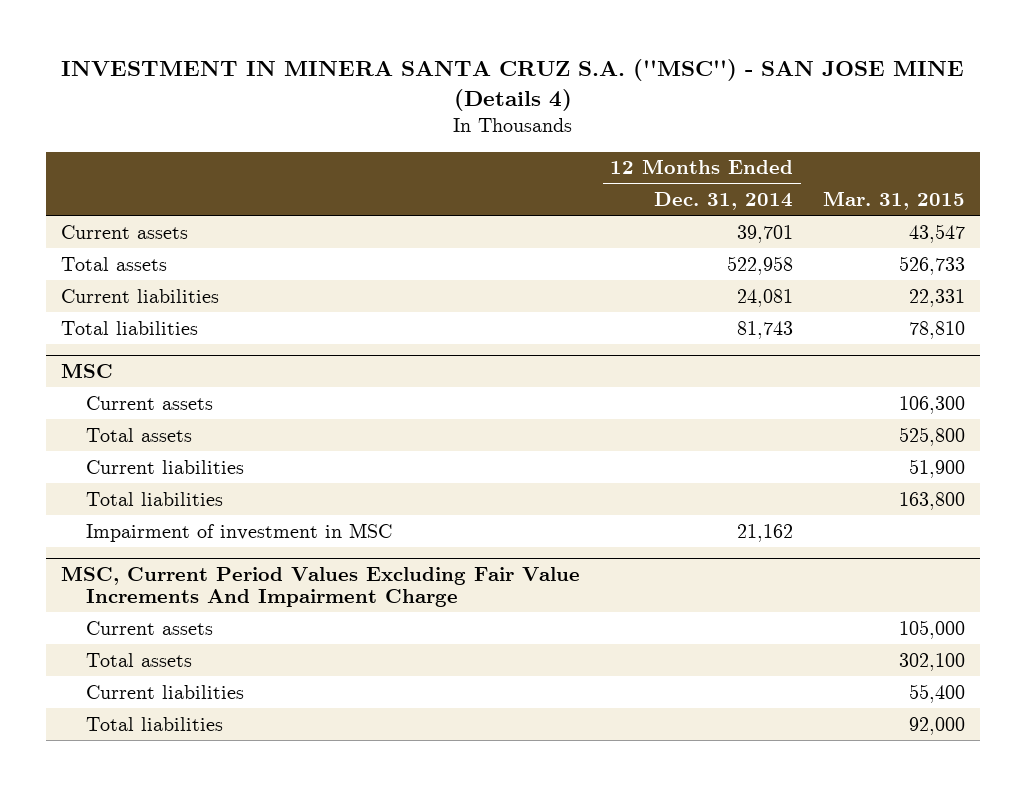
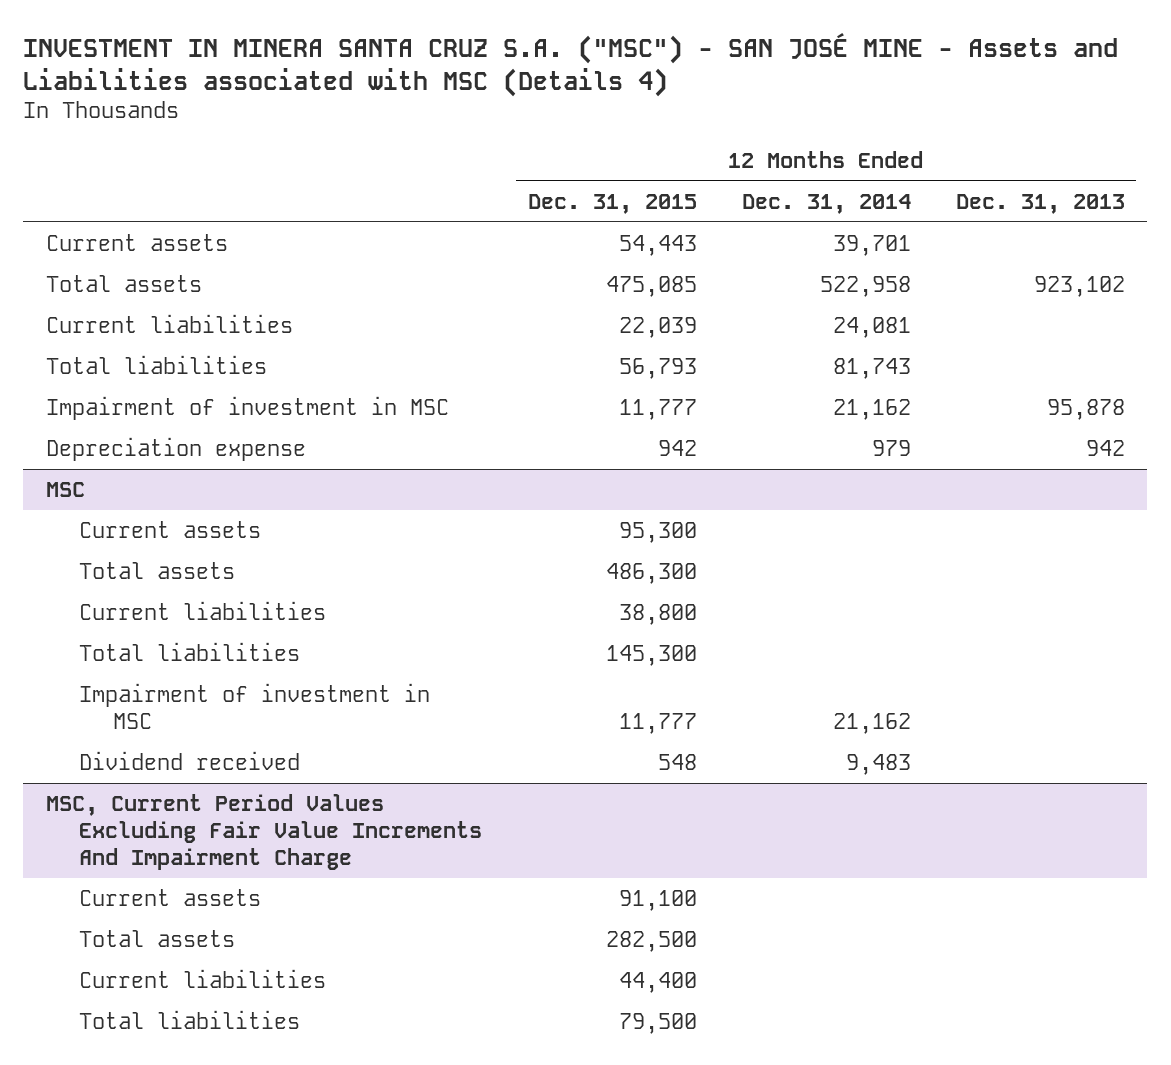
[61,59,965,112] INVESTMENT IN MINERA SANTA CRUZ S.A. (''MSC'') - SAN JOSE MINE (Details 4) -> [23,32,1119,97] INVESTMENT IN MINERA SANTA CRUZ S.A. ("MSC") - SAN JOSÉ MINE - Assets and Liabilities associated with MSC (Details 4)
[823,191,966,211] Mar. 31, 2015 -> none
none -> [527,193,697,214] Dec. 31, 2015
none -> [955,193,1125,214] Dec. 31, 2013
none -> [46,395,450,420] Impairment of investment in MSC
none -> [46,436,307,461] Depreciation expense
none -> [79,750,301,770] Dividend received

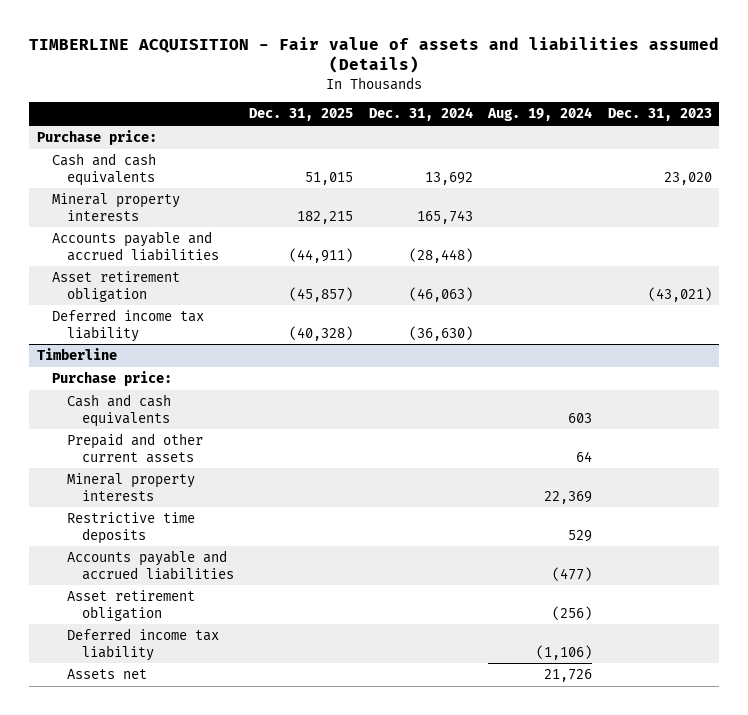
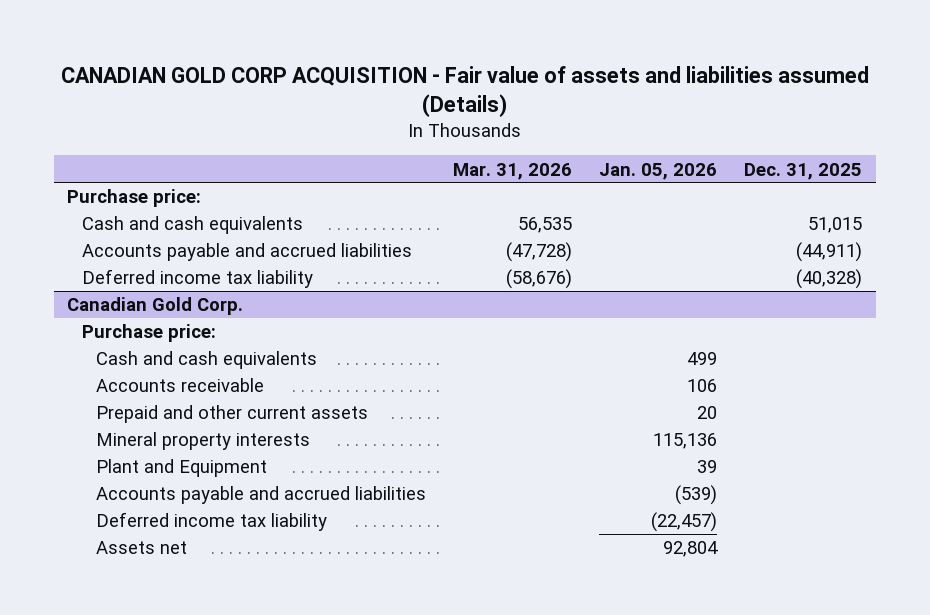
[29,36,720,74] TIMBERLINE ACQUISITION - Fair value of assets and liabilities assumed (Details) -> [60,65,869,117] CANADIAN GOLD CORP ACQUISITION - Fair value of assets and liabilities assumed (Details)
[368,107,473,122] Dec. 31, 2024 -> none
[487,107,593,122] Aug. 19, 2024 -> none
[607,108,712,122] Dec. 31, 2023 -> none
none -> [453,162,573,180] Mar. 31, 2026
none -> [599,162,718,180] Jan. 05, 2026
[51,193,180,221] Mineral property interests -> none
[51,271,180,302] Asset retirement obligation -> none
[36,348,117,361] Timberline -> none
[51,371,172,387] Purchase price: -> none
[66,394,171,427] Cash and cash equivalents -> none
[66,433,203,463] Prepaid and other current assets -> none
[66,473,195,501] Mineral property interests -> none
[66,512,195,544] Restrictive time deposits -> none
[66,550,234,580] Accounts payable and accrued liabilities -> none
[66,590,195,621] Asset retirement obligation -> none
[66,628,219,661] Deferred income tax liability -> none
[66,669,147,680] Assets net -> none
none -> [67,297,244,316] Canadian Gold Corp.
none -> [81,324,216,343] Purchase price:
none -> [96,351,318,370] Cash and cash equivalents
none -> [96,378,265,393] Accounts receivable
none -> [96,405,369,424] Prepaid and other current assets
none -> [96,432,311,451] Mineral property interests
none -> [96,459,268,478] Plant and Equipment
none -> [96,486,427,505] Accounts payable and accrued liabilities
none -> [96,512,328,532] Deferred income tax liability
none -> [96,541,188,555] Assets net

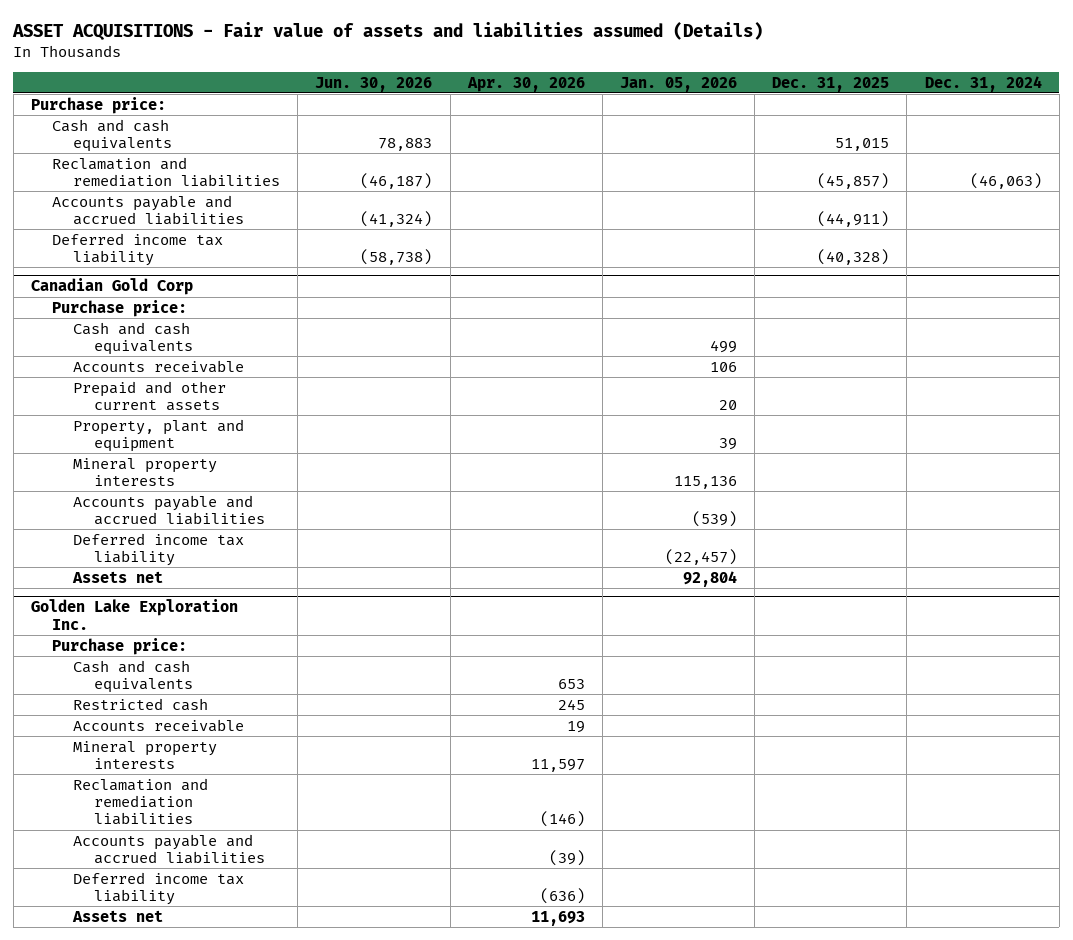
[60,65,869,117] CANADIAN GOLD CORP ACQUISITION - Fair value of assets and liabilities assumed (Details) -> [12,21,764,40] ASSET ACQUISITIONS - Fair value of assets and liabilities assumed (Details)
[453,162,573,180] Mar. 31, 2026 -> none
none -> [315,76,433,92] Jun. 30, 2026
none -> [466,76,585,92] Apr. 30, 2026
none -> [924,75,1042,92] Dec. 31, 2024
none -> [52,156,281,188] Reclamation and remediation liabilities
[67,297,244,316] Canadian Gold Corp. -> [31,278,194,296] Canadian Gold Corp
none -> [73,418,245,453] Property, plant and equipment
[96,459,268,478] Plant and Equipment -> none
none -> [31,599,239,630] Golden Lake Exploration Inc.
none -> [52,637,188,655] Purchase price:
none -> [73,659,194,694] Cash and cash equivalents
none -> [73,697,209,711] Restricted cash
none -> [73,718,245,732] Accounts receivable
none -> [73,740,218,770] Mineral property interests
none -> [73,777,209,826] Reclamation and remediation liabilities
none -> [73,833,266,865] Accounts payable and accrued liabilities
none -> [73,871,245,906] Deferred income tax liability
none -> [72,909,164,922] Assets net

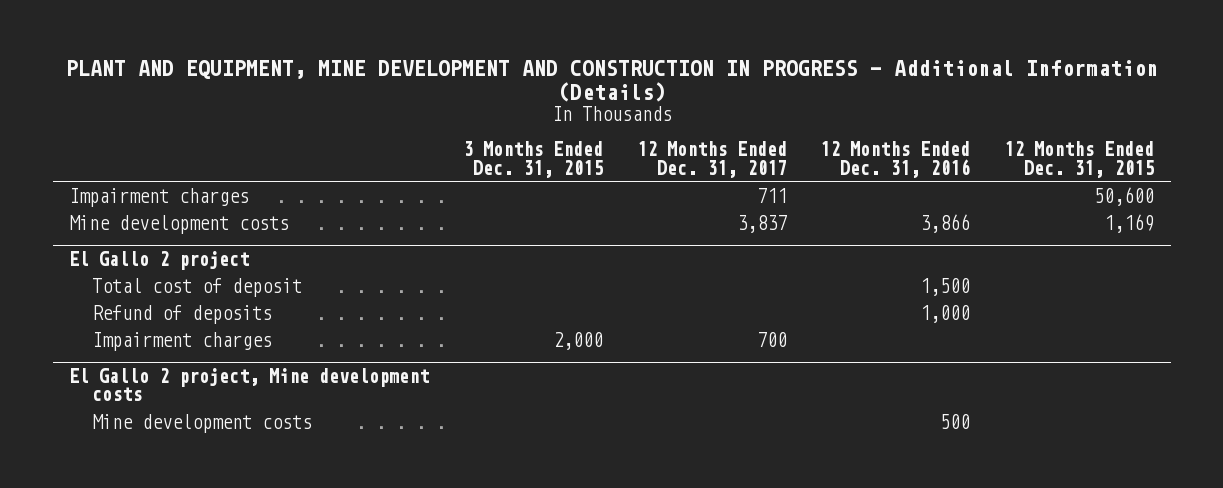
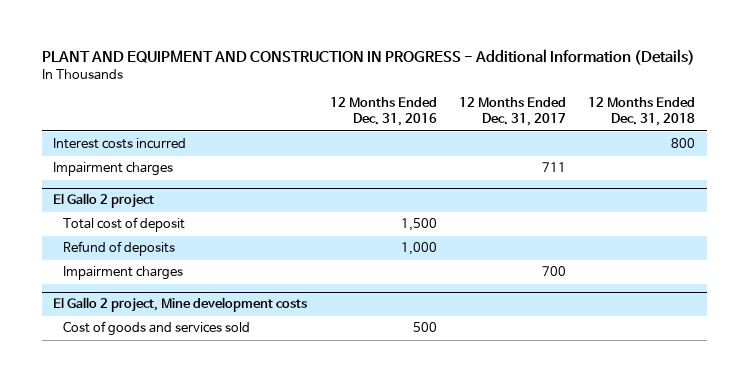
[65,60,1158,103] PLANT AND EQUIPMENT, MINE DEVELOPMENT AND CONSTRUCTION IN PROGRESS - Additional Information (Details) -> [42,48,696,65] PLANT AND EQUIPMENT AND CONSTRUCTION IN PROGRESS - Additional Information (Details)
[463,141,604,178] 3 Months Ended Dec. 31, 2015 -> none
[1004,141,1155,178] 12 Months Ended Dec. 31, 2015 -> none
none -> [588,97,696,127] 12 Months Ended Dec. 31, 2018
none -> [53,138,187,150] Interest costs incurred
[69,214,290,234] Mine development costs -> none
[92,413,313,433] Mine development costs -> none
none -> [62,321,250,337] Cost of goods and services sold

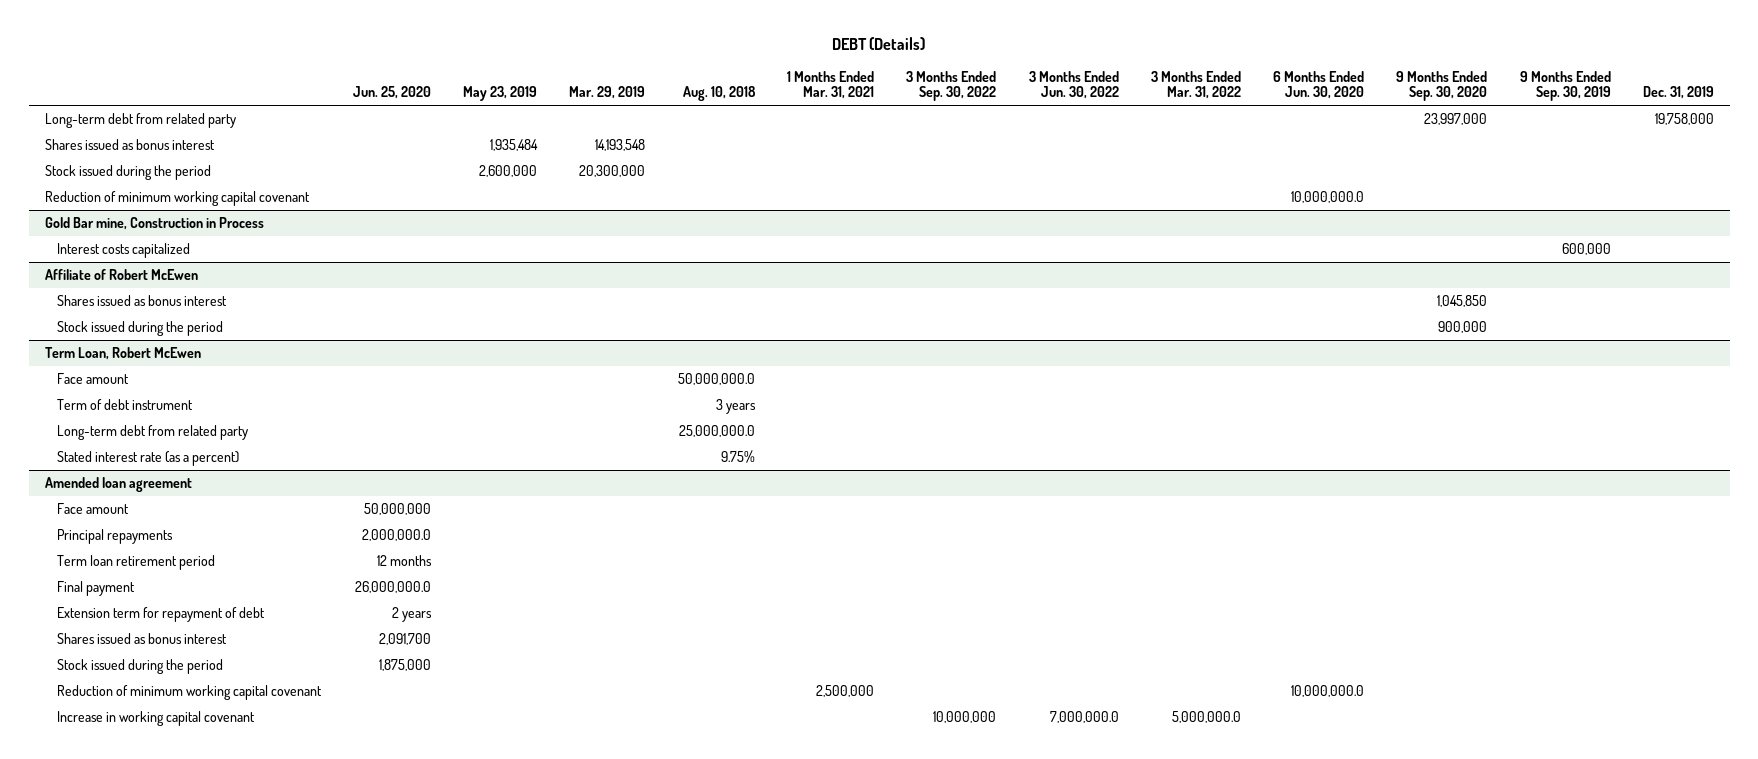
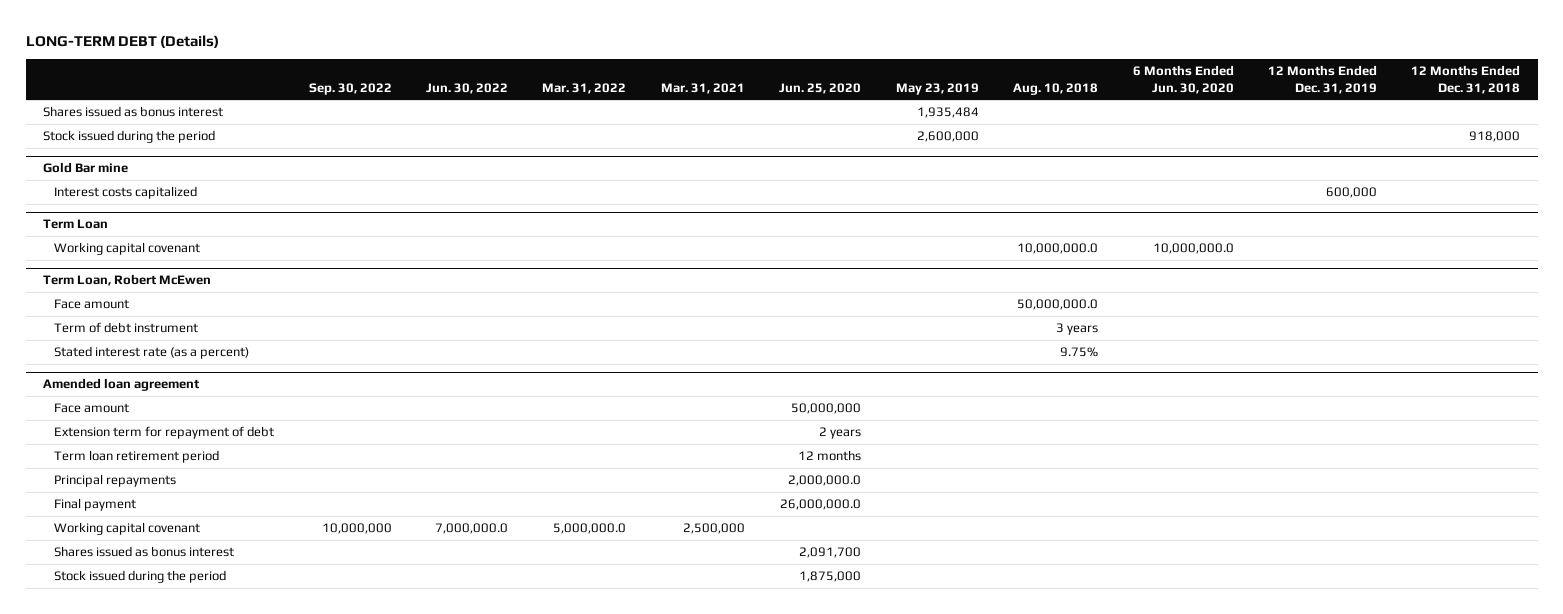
[832,36,926,50] DEBT (Details) -> [25,34,219,48] LONG-TERM DEBT (Details)
[569,86,646,100] Mar. 29, 2019 -> none
[786,70,874,100] 1 Months Ended Mar. 31, 2021 -> none
[906,70,997,102] 3 Months Ended Sep. 30, 2022 -> none
[1028,70,1119,100] 3 Months Ended Jun. 30, 2022 -> none
[1150,70,1241,100] 3 Months Ended Mar. 31, 2022 -> none
[1396,70,1488,102] 9 Months Ended Sep. 30, 2020 -> none
[1519,70,1611,102] 9 Months Ended Sep. 30, 2019 -> none
[1642,86,1714,100] Dec. 31, 2019 -> none
none -> [308,82,392,95] Sep. 30, 2022
none -> [426,82,509,94] Jun. 30, 2022
none -> [542,82,627,94] Mar. 31, 2022
none -> [660,82,745,94] Mar. 31, 2021
none -> [1268,65,1378,94] 12 Months Ended Dec. 31, 2019
none -> [1411,65,1521,94] 12 Months Ended Dec. 31, 2018
[44,112,236,128] Long-term debt from related party -> none
[44,190,310,206] Reduction of minimum working capital covenant -> none
[44,216,264,230] Gold Bar mine, Construction in Process -> [42,162,128,174] Gold Bar mine
[44,268,198,280] Affiliate of Robert McEwen -> none
[56,294,227,306] Shares issued as bonus interest -> none
[56,320,223,336] Stock issued during the period -> none
none -> [42,219,108,230] Term Loan
none -> [54,242,201,256] Working capital covenant
[56,424,248,440] Long-term debt from related party -> none
[56,606,265,622] Extension term for repayment of debt -> [54,426,275,440] Extension term for repayment of debt
[56,528,173,544] Principal repayments -> [54,474,177,488] Principal repayments
none -> [54,522,201,536] Working capital covenant
[56,684,322,700] Reduction of minimum working capital covenant -> none
[56,710,255,726] Increase in working capital covenant -> none

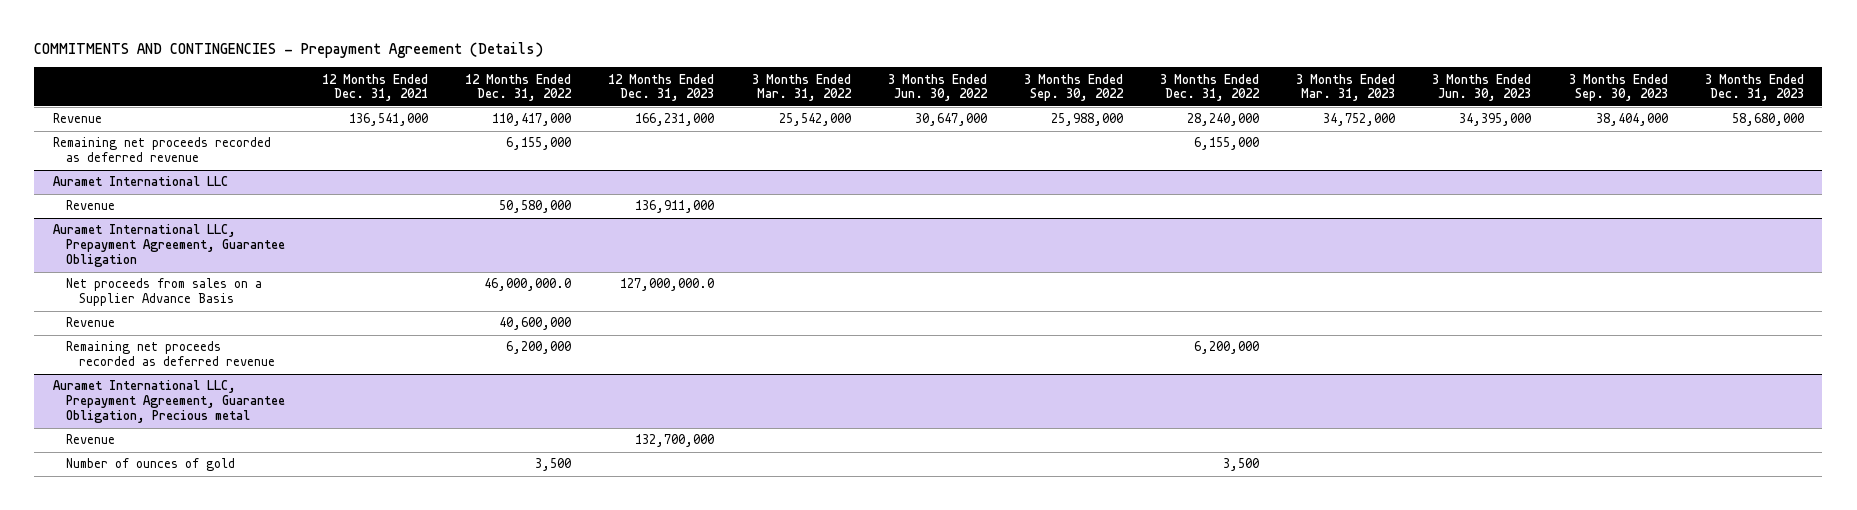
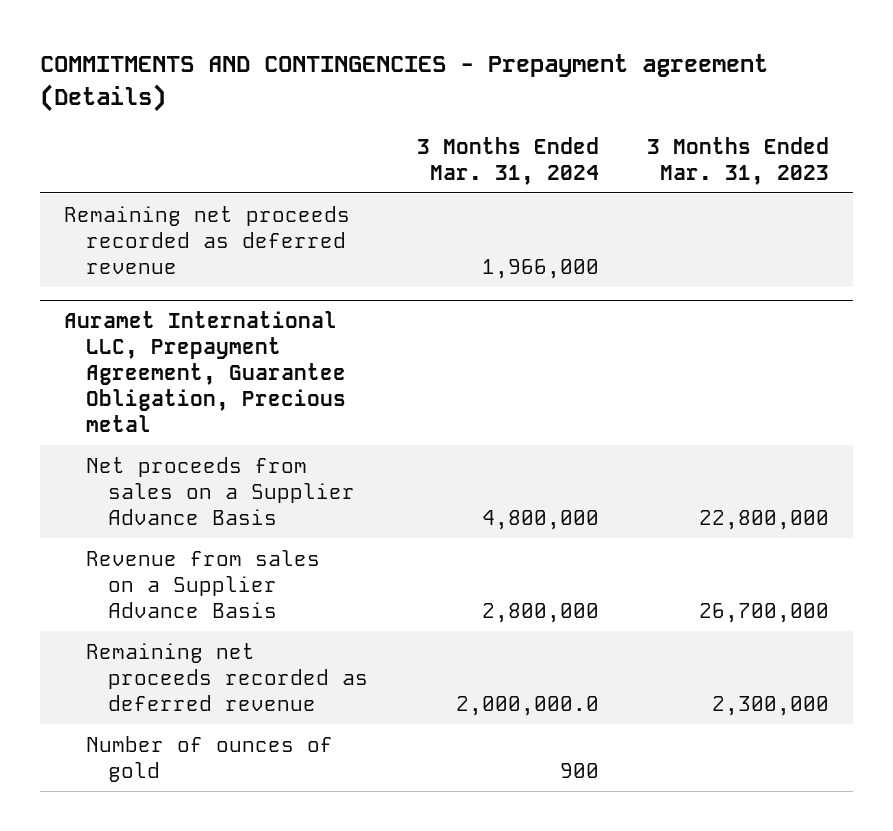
[34,42,544,59] COMMITMENTS AND CONTINGENCIES - Prepayment Agreement (Details) -> [40,54,769,112] COMMITMENTS AND CONTINGENCIES - Prepayment agreement (Details)
[322,73,429,102] 12 Months Ended Dec. 31, 2021 -> none
[465,73,573,102] 12 Months Ended Dec. 31, 2022 -> none
[608,73,715,102] 12 Months Ended Dec. 31, 2023 -> none
[751,73,852,102] 3 Months Ended Mar. 31, 2022 -> none
[887,73,988,102] 3 Months Ended Jun. 30, 2022 -> none
[1023,73,1124,102] 3 Months Ended Sep. 30, 2022 -> none
[1160,73,1261,102] 3 Months Ended Dec. 31, 2022 -> none
[1432,73,1532,102] 3 Months Ended Jun. 30, 2023 -> none
[1568,73,1668,102] 3 Months Ended Sep. 30, 2023 -> none
[1704,73,1804,102] 3 Months Ended Dec. 31, 2023 -> none
none -> [416,136,599,185] 3 Months Ended Mar. 31, 2024
[53,113,103,124] Revenue -> none
[53,176,229,187] Auramet International LLC -> none
[66,200,116,211] Revenue -> none
[53,224,286,267] Auramet International LLC, Prepayment Agreement, Guarantee Obligation -> none
[66,278,263,307] Net proceeds from sales on a Supplier Advance Basis -> none
[66,317,116,328] Revenue -> none
[66,341,275,367] Remaining net proceeds recorded as deferred revenue -> none
[66,434,116,445] Revenue -> none
none -> [86,456,356,525] Net proceeds from sales on a Supplier Advance Basis
none -> [86,549,321,618] Revenue from sales on a Supplier Advance Basis
none -> [86,642,369,711] Remaining net proceeds recorded as deferred revenue

